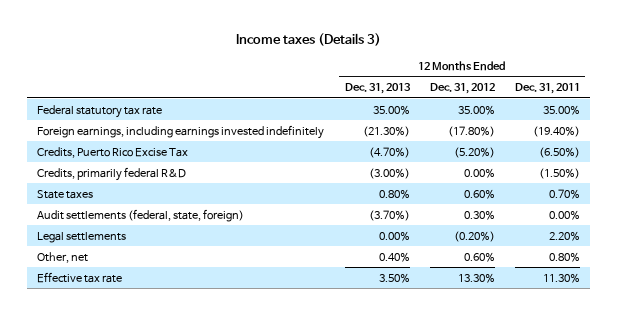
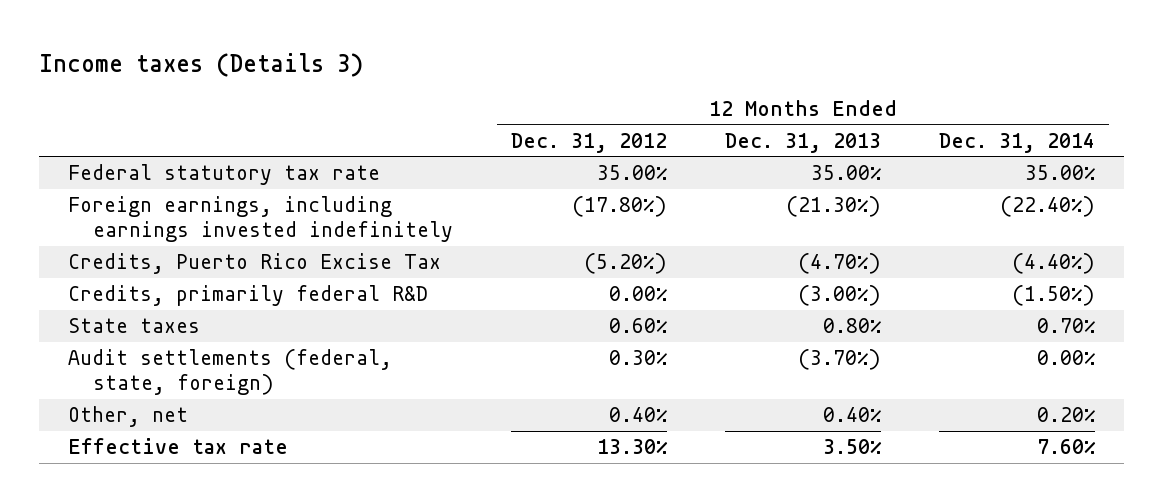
[515,83,581,95] Dec. 31, 2011 -> none
none -> [938,132,1095,153] Dec. 31, 2014
[37,231,127,243] Legal settlements -> none
[463,251,495,262] 0.60% -> [609,407,669,423] 0.40%

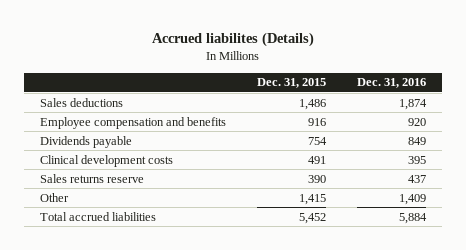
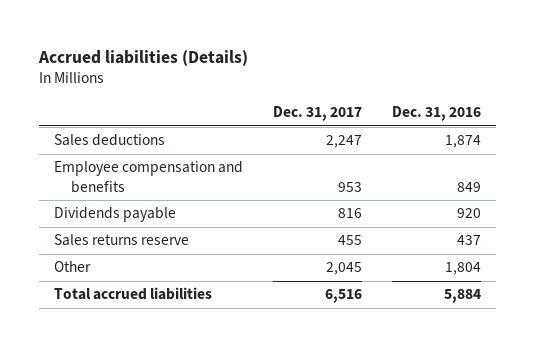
[151,32,314,48] Accrued liabilites (Details) -> [37,49,248,66] Accrued liabilities (Details)
[256,78,326,89] Dec. 31, 2015 -> none
none -> [272,106,362,122] Dec. 31, 2017
[39,154,173,167] Clinical development costs -> none
[408,117,427,126] 920 -> [456,181,481,192] 849
[408,136,427,145] 849 -> [456,208,481,219] 920
[399,193,427,205] 1,409 -> [444,262,481,276] 1,804

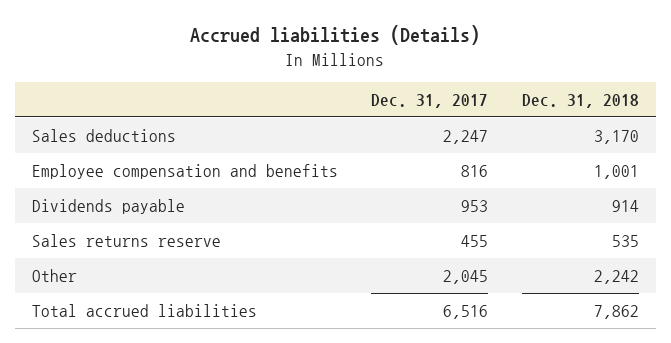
[391,106,481,122] Dec. 31, 2016 -> none
none -> [522,93,640,108] Dec. 31, 2018
[337,181,362,192] 953 -> [461,165,489,178] 816
[337,208,362,219] 816 -> [461,200,489,213] 953

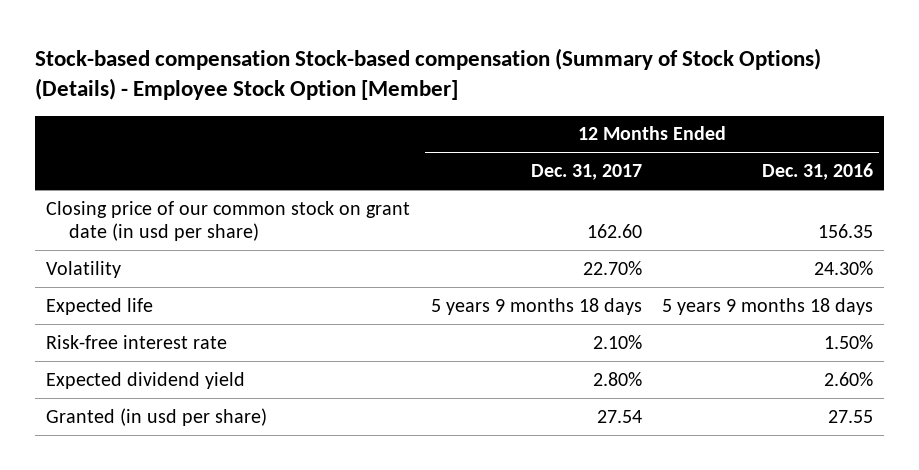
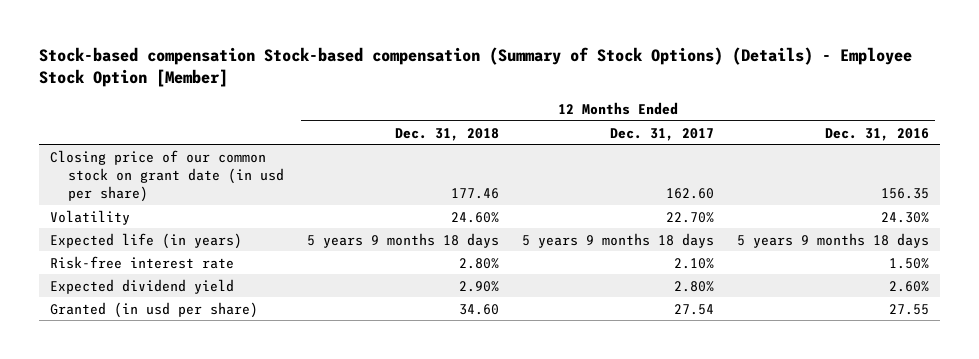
none -> [394,127,499,141] Dec. 31, 2018
[45,297,153,315] Expected life -> [50,232,243,249] Expected life (in years)

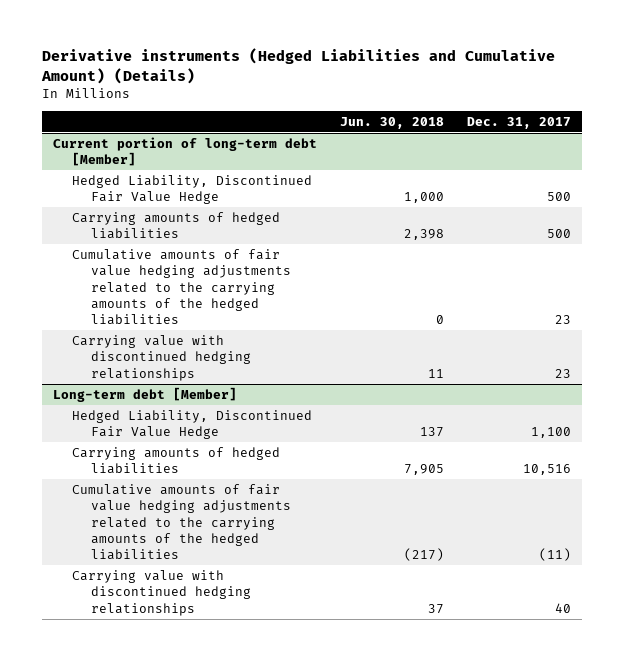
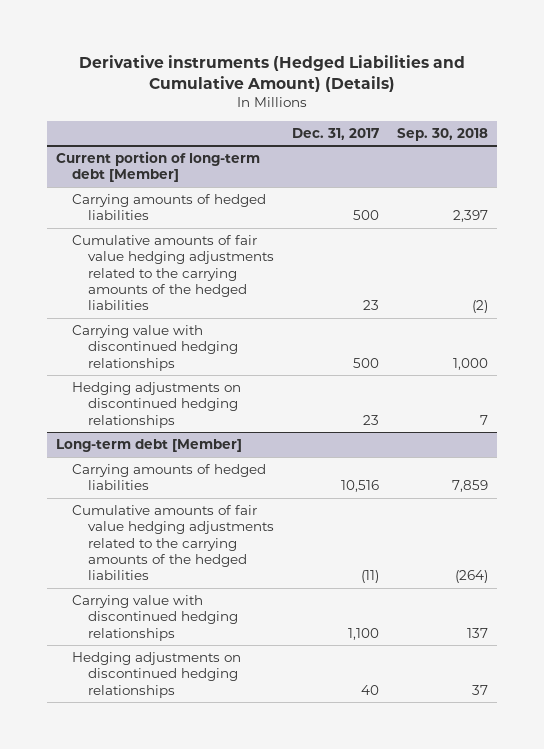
[340,116,445,129] Jun. 30, 2018 -> none
none -> [397,127,489,141] Sep. 30, 2018
[72,175,313,205] Hedged Liability, Discontinued Fair Value Hedge -> none
[554,368,571,378] 23 -> [353,357,380,368] 500
none -> [71,382,241,428] Hedging adjustments on discontinued hedging relationships
[72,410,313,440] Hedged Liability, Discontinued Fair Value Hedge -> none
[554,602,571,613] 40 -> [348,627,380,640] 1,100
none -> [71,652,241,698] Hedging adjustments on discontinued hedging relationships

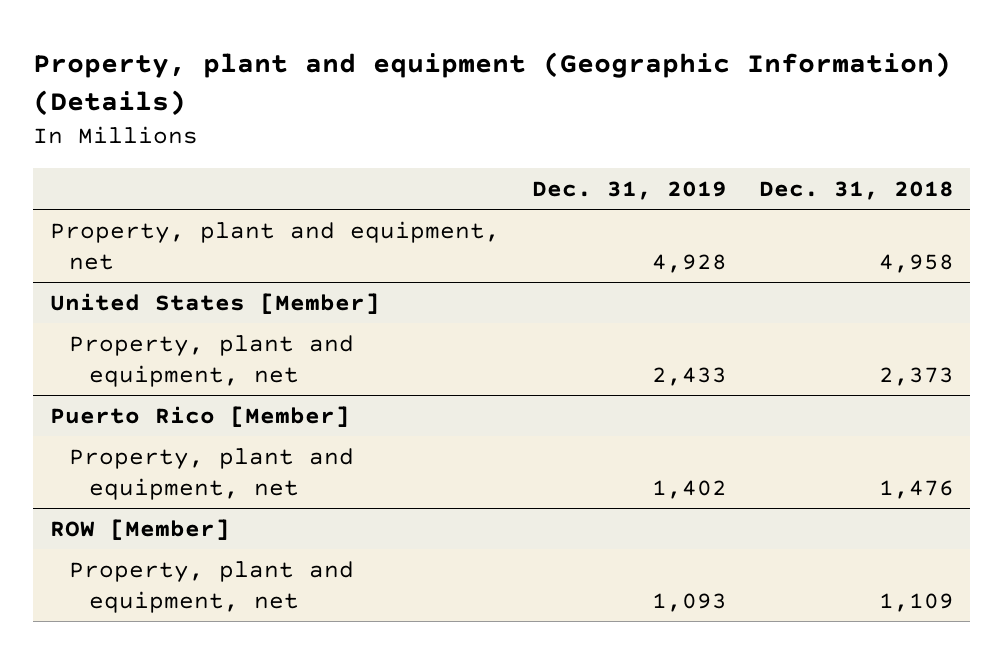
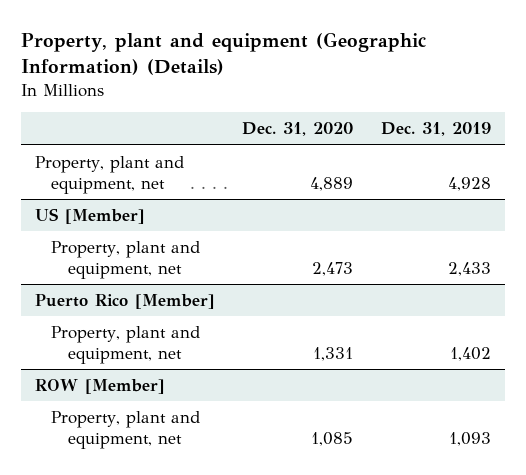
[758,180,954,200] Dec. 31, 2018 -> none
none -> [242,122,354,137] Dec. 31, 2020
[49,292,380,314] United States [Member] -> [34,207,145,224] US [Member]

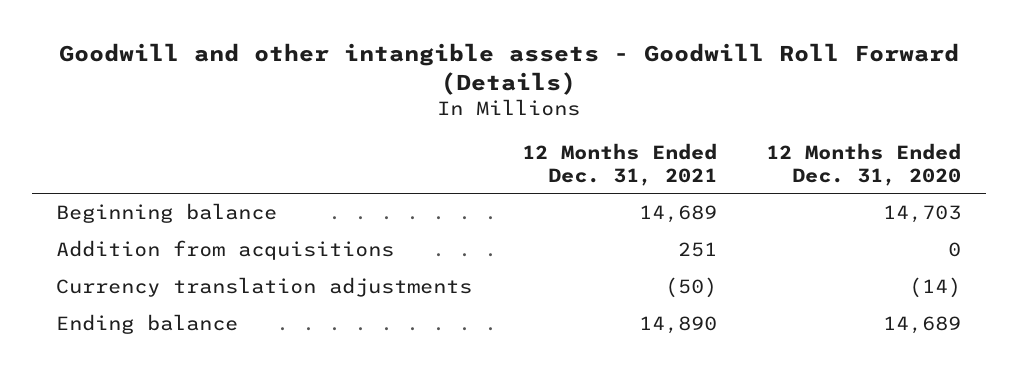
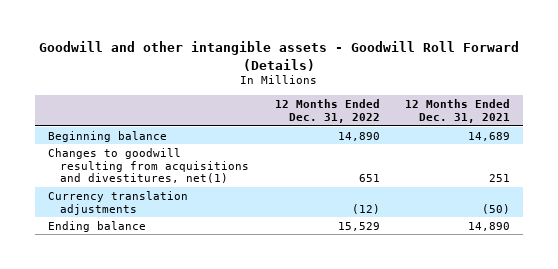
[766,143,962,186] 12 Months Ended Dec. 31, 2020 -> none
none -> [274,99,380,123] 12 Months Ended Dec. 31, 2022
[56,239,395,260] Addition from acquisitions -> [48,147,250,184] Changes to goodwill resulting from acquisitions and divestitures, net(1)

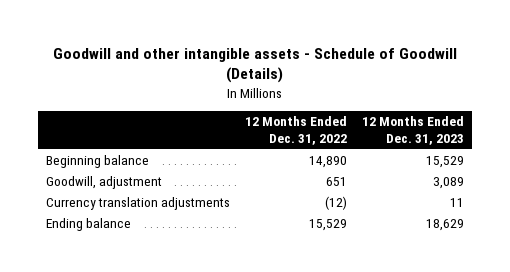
[39,41,520,71] Goodwill and other intangible assets - Goodwill Roll Forward (Details) -> [52,47,457,84] Goodwill and other intangible assets - Schedule of Goodwill (Details)
[405,99,511,123] 12 Months Ended Dec. 31, 2021 -> none
none -> [362,115,465,146] 12 Months Ended Dec. 31, 2023
[48,147,250,184] Changes to goodwill resulting from acquisitions and divestitures, net(1) -> [45,176,162,190] Goodwill, adjustment

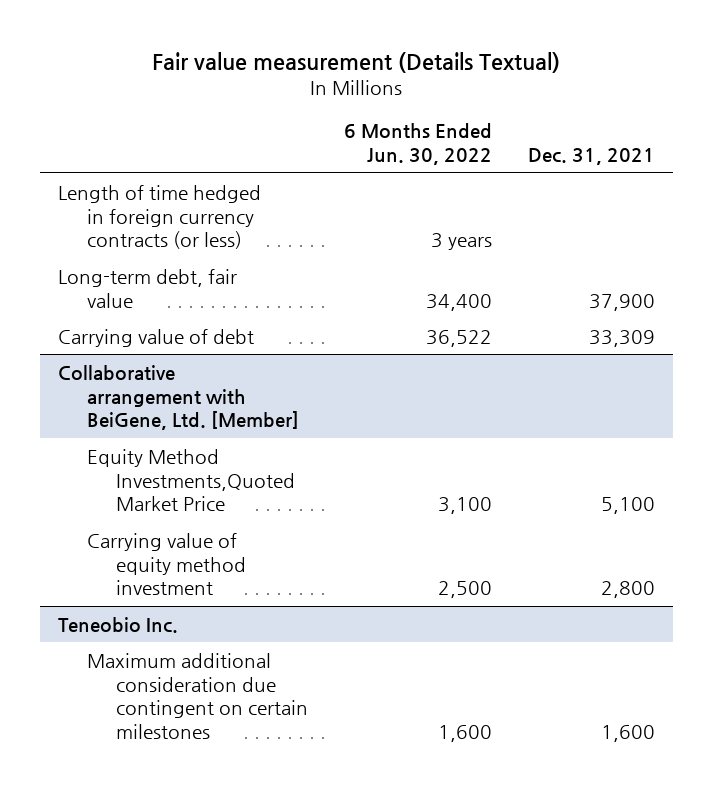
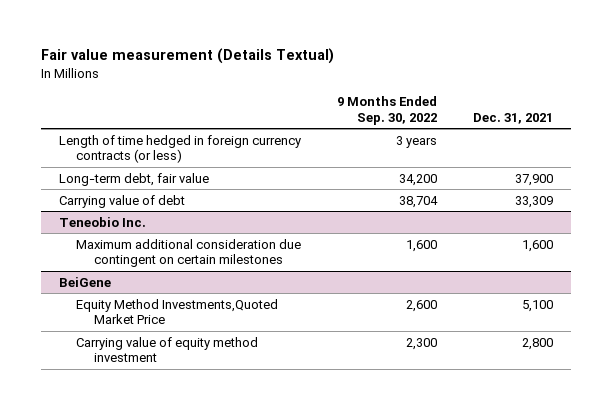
[344,123,493,166] 6 Months Ended Jun. 30, 2022 -> none
none -> [337,96,438,125] 9 Months Ended Sep. 30, 2022
[57,364,299,431] Collaborative arrangement with BeiGene, Ltd. [Member] -> none
[86,448,296,512] Equity Method Investments,Quoted Market Price -> none
[86,532,247,596] Carrying value of equity method investment -> none
none -> [58,276,111,287] BeiGene
none -> [76,298,279,324] Equity Method Investments,Quoted Market Price
none -> [76,336,259,362] Carrying value of equity method investment

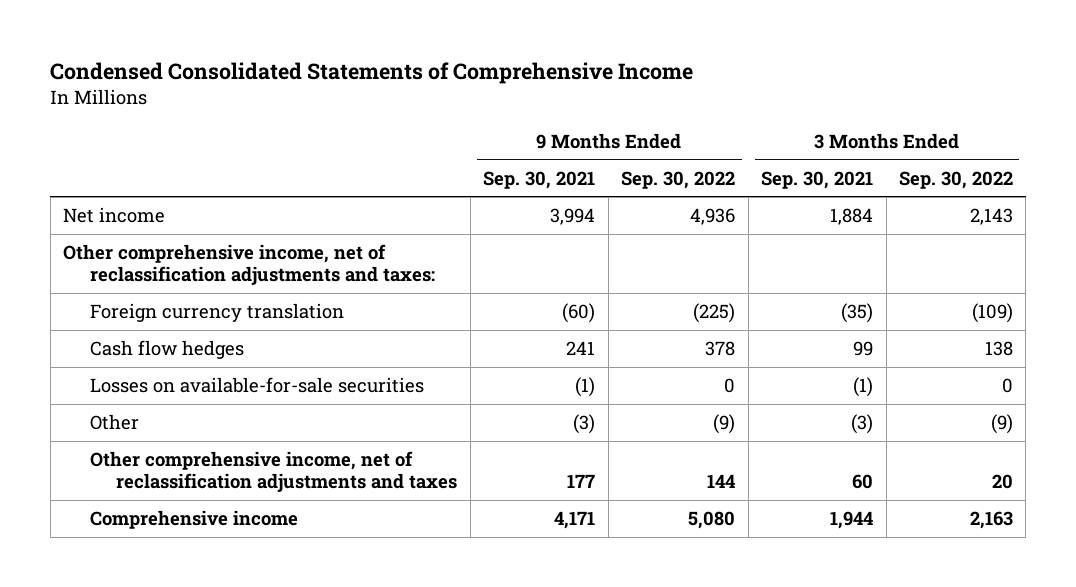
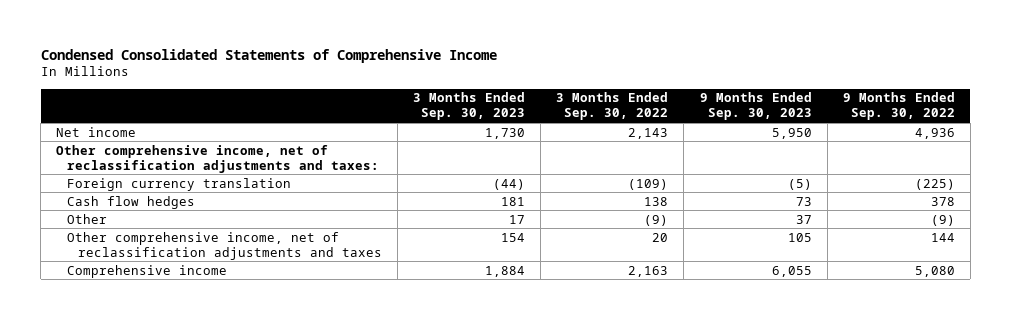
[483,170,596,189] Sep. 30, 2021 -> none
[761,170,874,189] Sep. 30, 2021 -> none
none -> [413,92,526,121] 3 Months Ended Sep. 30, 2023
none -> [699,92,812,121] 9 Months Ended Sep. 30, 2023
[89,377,424,394] Losses on available-for-sale securities -> none

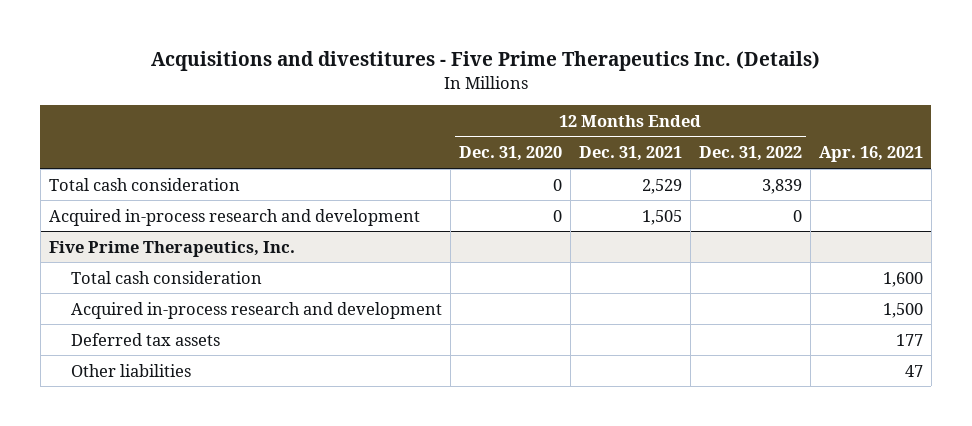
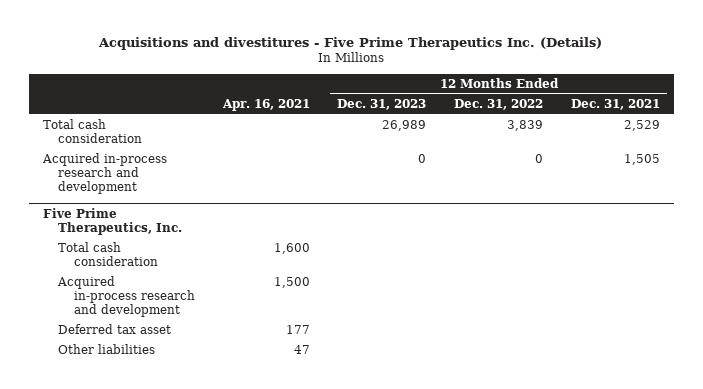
[459,146,563,162] Dec. 31, 2020 -> none
none -> [337,98,427,110] Dec. 31, 2023
[71,332,221,346] Deferred tax assets -> [58,324,172,335] Deferred tax asset

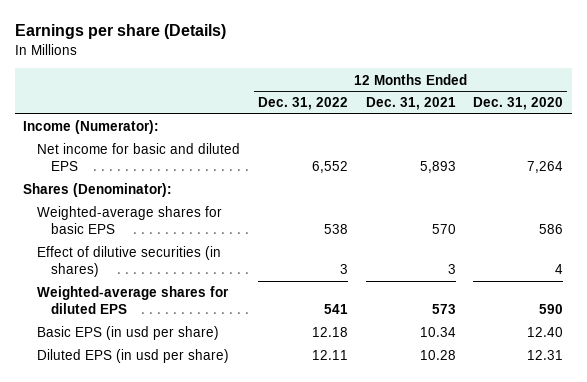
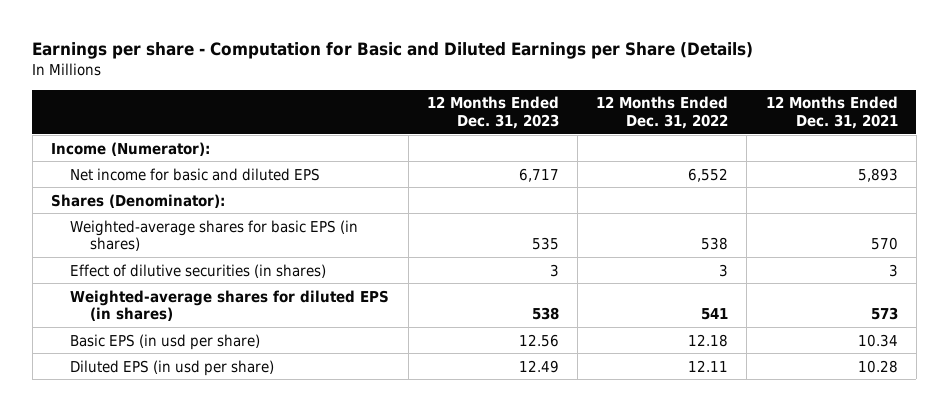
[14,24,226,40] Earnings per share (Details) -> [32,42,754,60] Earnings per share - Computation for Basic and Diluted Earnings per Share (Details)
[473,97,564,111] Dec. 31, 2020 -> none
none -> [426,96,559,129] 12 Months Ended Dec. 31, 2023
[37,206,223,235] Weighted-average shares for basic EPS -> [70,219,359,251] Weighted-average shares for basic EPS (in shares)
[37,286,230,315] Weighted-average shares for diluted EPS -> [70,289,390,321] Weighted-average shares for diluted EPS (in shares)

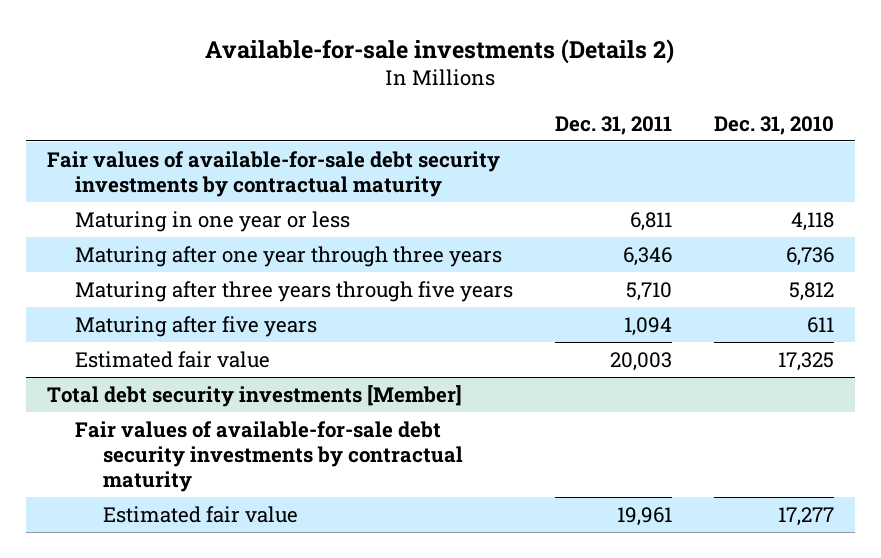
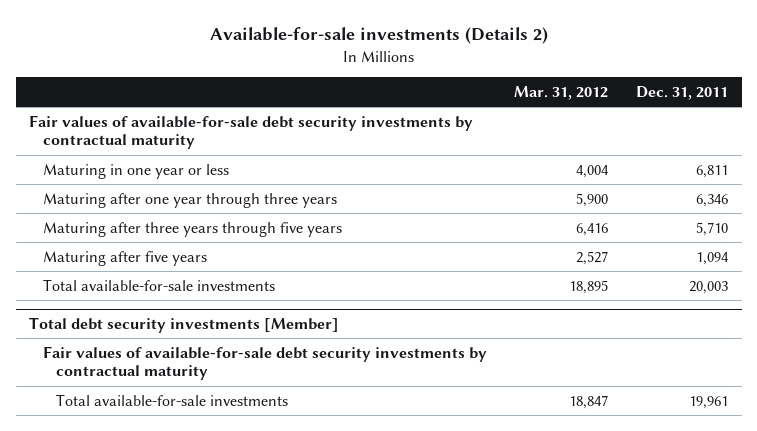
[713,115,834,135] Dec. 31, 2010 -> none
none -> [514,86,609,101] Mar. 31, 2012
[74,350,270,368] Estimated fair value -> [42,278,275,291] Total available-for-sale investments
[103,505,299,523] Estimated fair value -> [55,393,288,406] Total available-for-sale investments

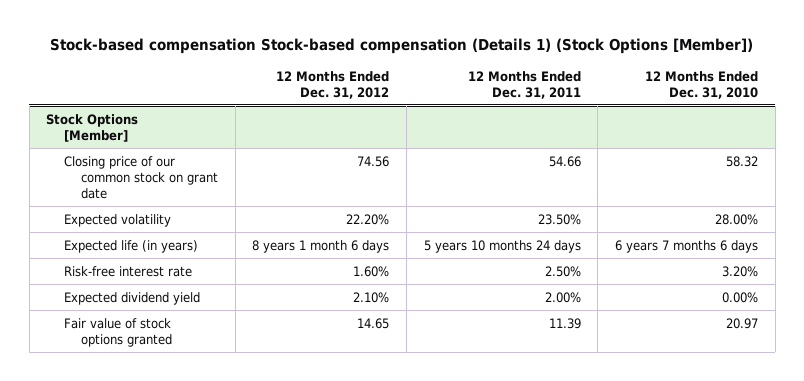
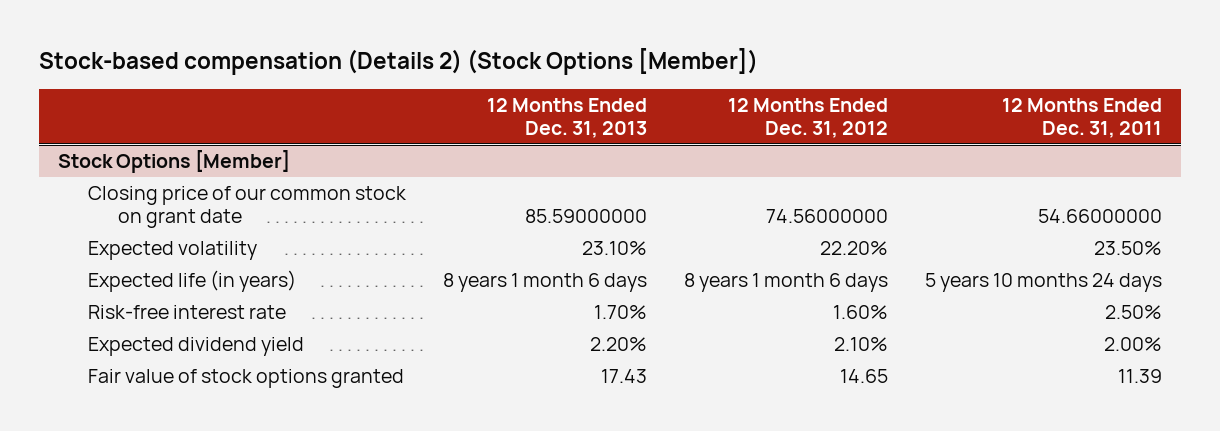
[50,37,754,54] Stock-based compensation Stock-based compensation (Details 1) (Stock Options [Member]) -> [39,48,759,76] Stock-based compensation (Details 2) (Stock Options [Member])
[644,70,758,99] 12 Months Ended Dec. 31, 2010 -> none
none -> [486,98,647,138] 12 Months Ended Dec. 31, 2013
[357,155,390,167] 74.56 -> [765,208,888,223] 74.56000000
[548,155,581,167] 54.66 -> [1038,208,1163,223] 54.66000000

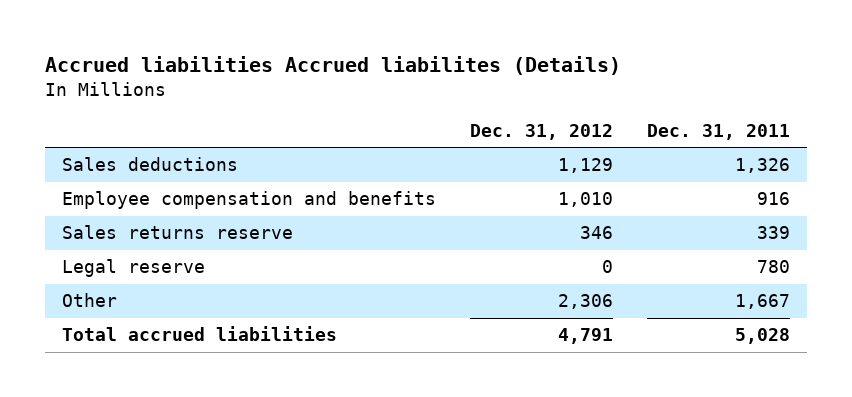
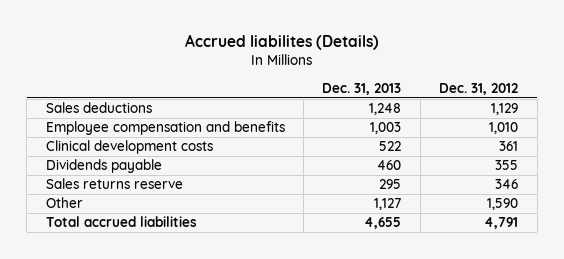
[45,56,622,76] Accrued liabilities Accrued liabilites (Details) -> [184,34,379,51] Accrued liabilites (Details)
[647,123,791,140] Dec. 31, 2011 -> none
none -> [322,83,402,96] Dec. 31, 2013
none -> [45,140,213,155] Clinical development costs
none -> [45,159,162,174] Dividends payable
[62,259,206,278] Legal reserve -> none
[558,294,614,310] 2,306 -> [487,198,519,211] 1,590

